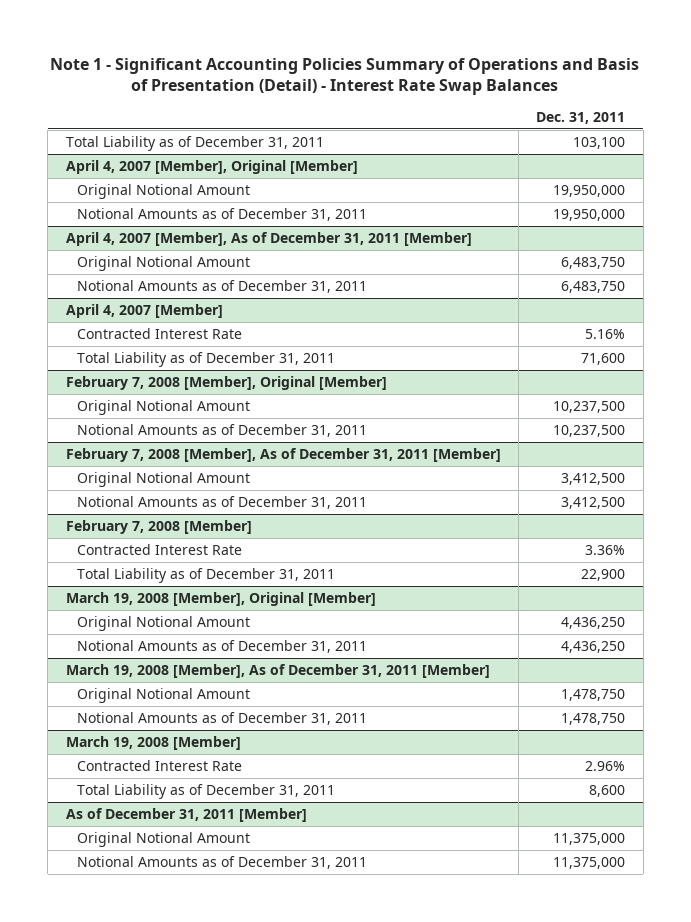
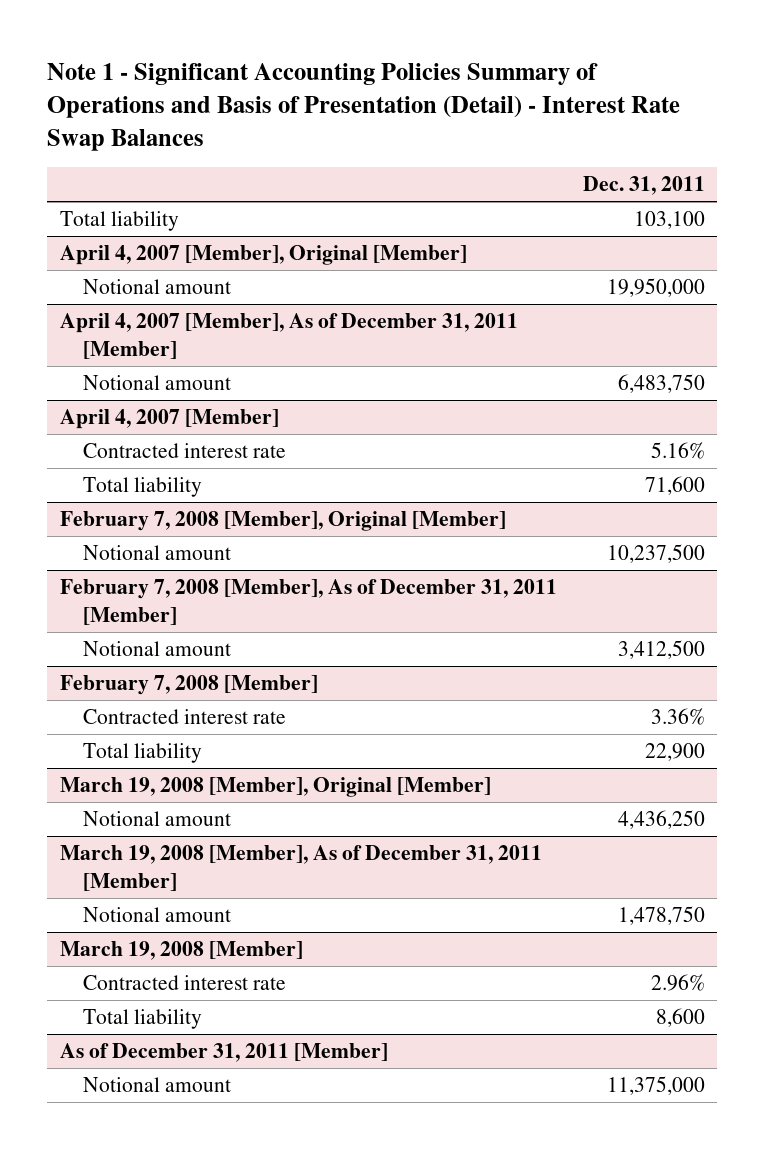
[65,135,324,151] Total Liability as of December 31, 2011 -> [59,211,179,232] Total liability
[77,207,368,221] Notional Amounts as of December 31, 2011 -> none
[77,183,251,199] Original Notional Amount -> [82,279,231,295] Notional amount
[77,279,368,293] Notional Amounts as of December 31, 2011 -> none
[77,255,251,271] Original Notional Amount -> [82,375,231,391] Notional amount
[77,327,243,339] Contracted Interest Rate -> [82,443,286,459] Contracted interest rate
[77,351,336,367] Total Liability as of December 31, 2011 -> [82,477,202,498] Total liability
[77,423,368,437] Notional Amounts as of December 31, 2011 -> none
[77,399,251,415] Original Notional Amount -> [82,545,231,561] Notional amount
[77,495,368,509] Notional Amounts as of December 31, 2011 -> none
[77,471,251,487] Original Notional Amount -> [82,641,231,657] Notional amount
[77,543,243,555] Contracted Interest Rate -> [82,709,286,725] Contracted interest rate
[77,567,336,583] Total Liability as of December 31, 2011 -> [82,743,202,764] Total liability
[77,639,368,653] Notional Amounts as of December 31, 2011 -> none
[77,615,251,631] Original Notional Amount -> [82,811,231,827] Notional amount
[77,711,368,725] Notional Amounts as of December 31, 2011 -> none
[77,687,251,703] Original Notional Amount -> [82,907,231,923] Notional amount
[77,759,243,771] Contracted Interest Rate -> [82,975,286,991] Contracted interest rate
[77,783,336,799] Total Liability as of December 31, 2011 -> [82,1009,202,1030] Total liability
[77,855,368,869] Notional Amounts as of December 31, 2011 -> none
[77,831,251,847] Original Notional Amount -> [82,1077,231,1093] Notional amount

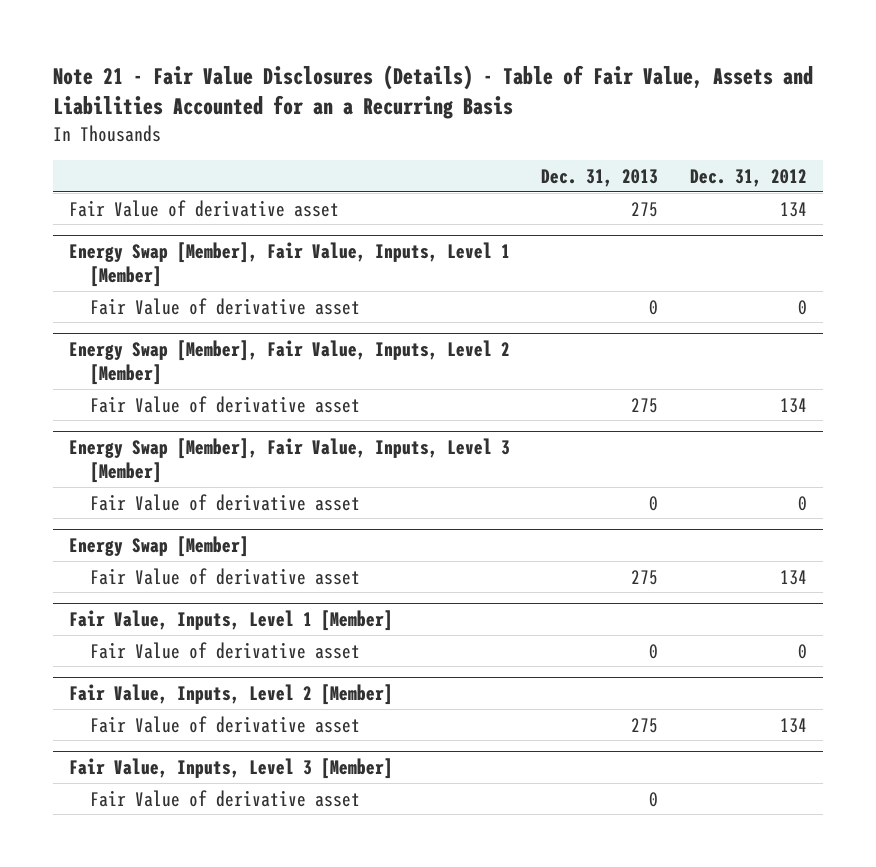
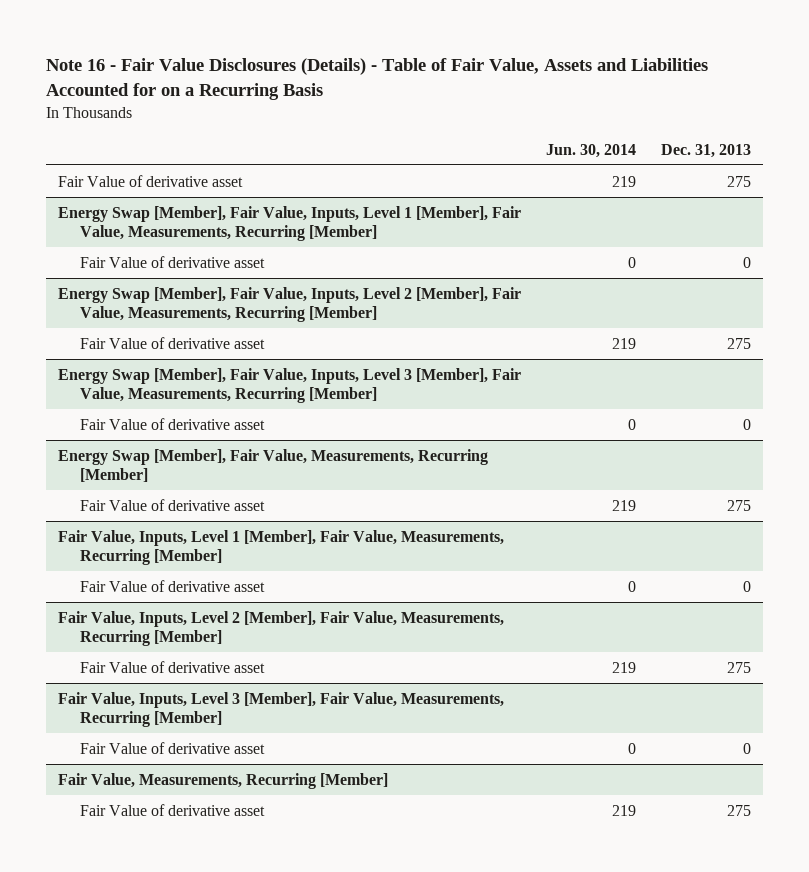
[53,64,814,120] Note 21 - Fair Value Disclosures (Details) - Table of Fair Value, Assets and Liabilities Accounted for an a Recurring Basis -> [45,57,708,100] Note 16 - Fair Value Disclosures (Details) - Table of Fair Value, Assets and Liabilities Accounted for on a Recurring Basis
[689,168,807,187] Dec. 31, 2012 -> none
none -> [545,143,636,158] Jun. 30, 2014
[69,242,511,287] Energy Swap [Member], Fair Value, Inputs, Level 1 [Member] -> [58,205,522,242] Energy Swap [Member], Fair Value, Inputs, Level 1 [Member], Fair Value, Measurements, Recurring [Member]
[69,340,511,385] Energy Swap [Member], Fair Value, Inputs, Level 2 [Member] -> [58,286,522,323] Energy Swap [Member], Fair Value, Inputs, Level 2 [Member], Fair Value, Measurements, Recurring [Member]
[69,438,511,483] Energy Swap [Member], Fair Value, Inputs, Level 3 [Member] -> [58,367,522,404] Energy Swap [Member], Fair Value, Inputs, Level 3 [Member], Fair Value, Measurements, Recurring [Member]
[69,536,250,558] Energy Swap [Member] -> none
none -> [58,448,489,483] Energy Swap [Member], Fair Value, Measurements, Recurring [Member]
[69,610,394,632] Fair Value, Inputs, Level 1 [Member] -> [58,529,505,566] Fair Value, Inputs, Level 1 [Member], Fair Value, Measurements, Recurring [Member]
[69,684,394,706] Fair Value, Inputs, Level 2 [Member] -> [58,610,505,647] Fair Value, Inputs, Level 2 [Member], Fair Value, Measurements, Recurring [Member]
[69,758,394,780] Fair Value, Inputs, Level 3 [Member] -> [58,691,505,728] Fair Value, Inputs, Level 3 [Member], Fair Value, Measurements, Recurring [Member]
none -> [58,772,389,789] Fair Value, Measurements, Recurring [Member]
none -> [79,803,265,816] Fair Value of derivative asset

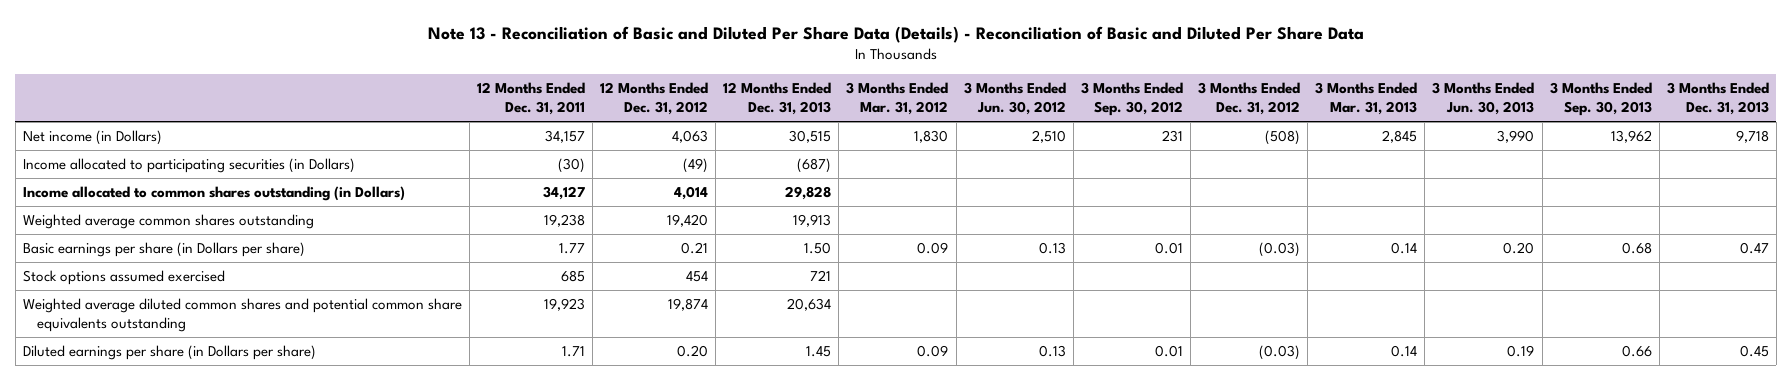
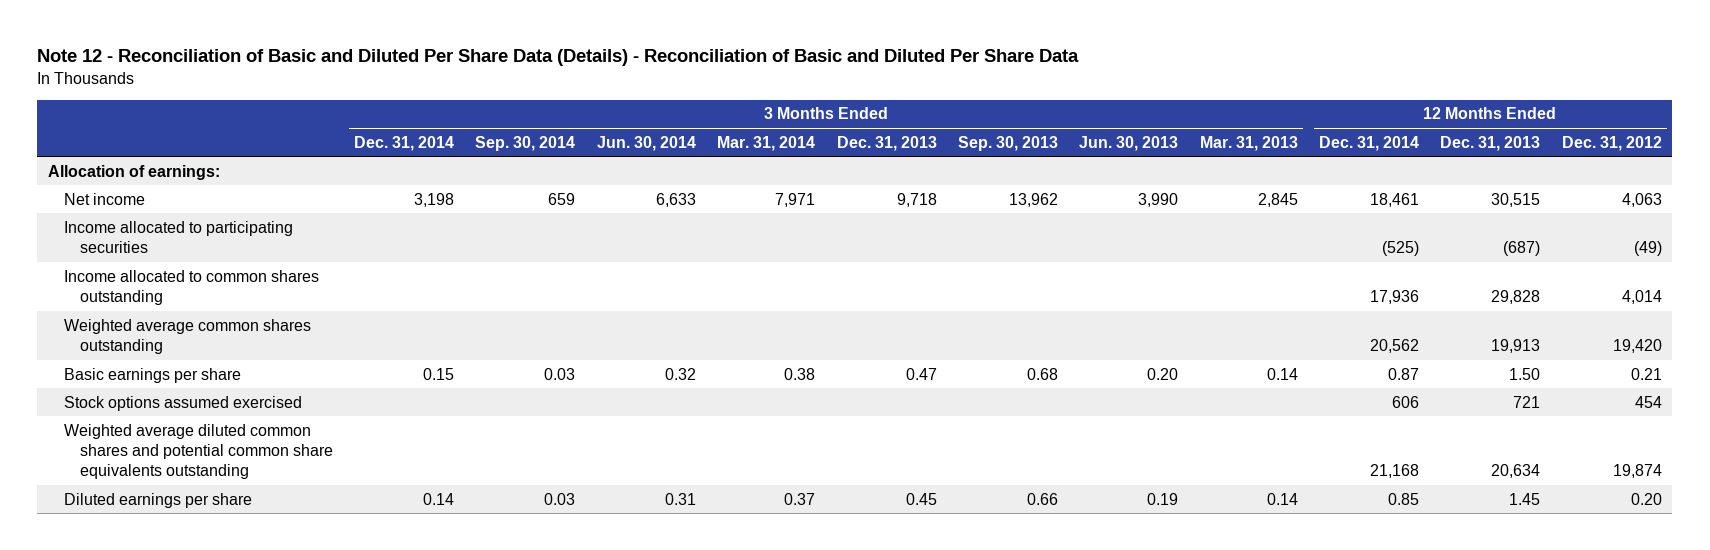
[427,25,1364,43] Note 13 - Reconciliation of Basic and Diluted Per Share Data (Details) - Reconciliation of Basic and Diluted Per Share Data -> [37,49,1080,67] Note 12 - Reconciliation of Basic and Diluted Per Share Data (Details) - Reconciliation of Basic and Diluted Per Share Data
[476,81,585,116] 12 Months Ended Dec. 31, 2011 -> none
[846,81,949,116] 3 Months Ended Mar. 31, 2012 -> none
[963,81,1066,116] 3 Months Ended Jun. 30, 2012 -> none
[1080,81,1183,117] 3 Months Ended Sep. 30, 2012 -> none
[1198,81,1301,116] 3 Months Ended Dec. 31, 2012 -> none
none -> [354,135,455,151] Dec. 31, 2014
none -> [475,135,576,151] Sep. 30, 2014
none -> [596,135,696,151] Jun. 30, 2014
none -> [717,135,816,151] Mar. 31, 2014
none -> [1318,135,1419,151] Dec. 31, 2014
none -> [48,164,221,180] Allocation of earnings:
[22,129,162,145] Net income (in Dollars) -> [63,192,145,205] Net income
[22,157,355,173] Income allocated to participating securities (in Dollars) -> [63,220,293,253] Income allocated to participating securities
[22,185,405,201] Income allocated to common shares outstanding (in Dollars) -> [63,269,319,305] Income allocated to common shares outstanding
[22,241,305,257] Basic earnings per share (in Dollars per share) -> [63,367,241,383] Basic earnings per share
[22,344,316,360] Diluted earnings per share (in Dollars per share) -> [63,492,252,508] Diluted earnings per share

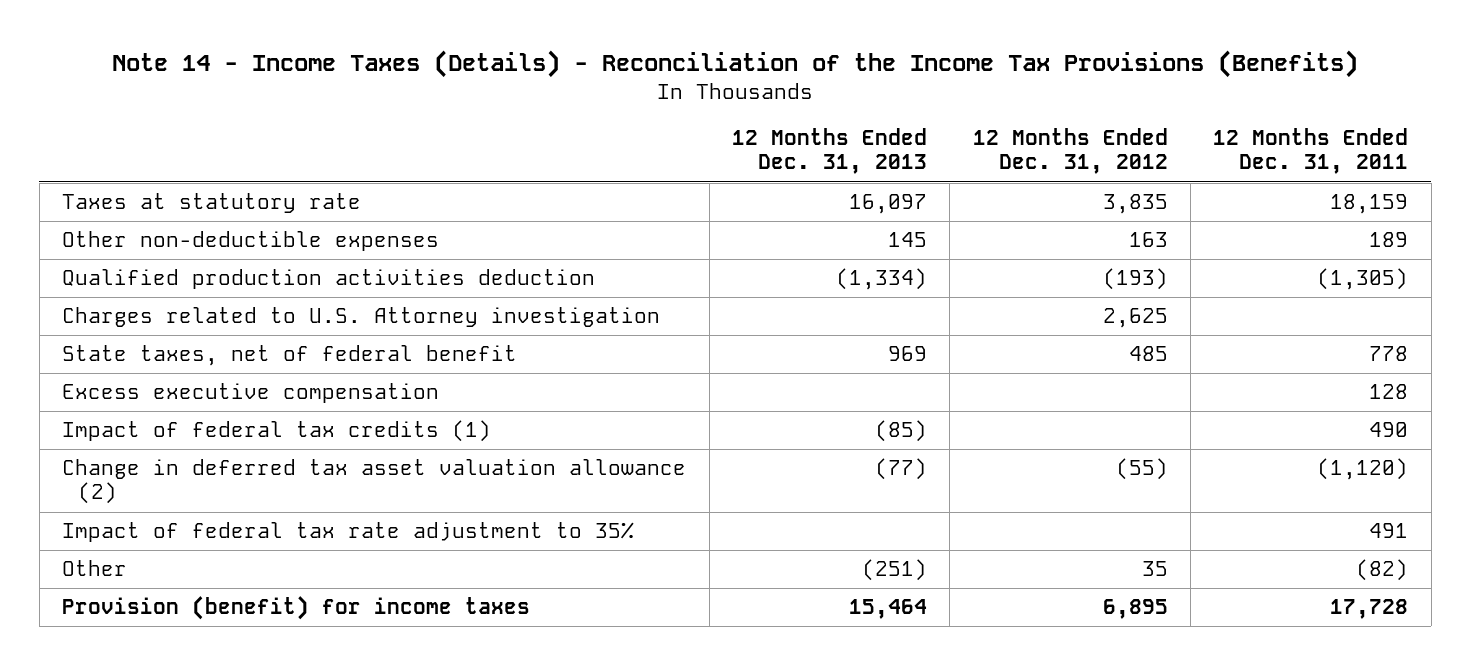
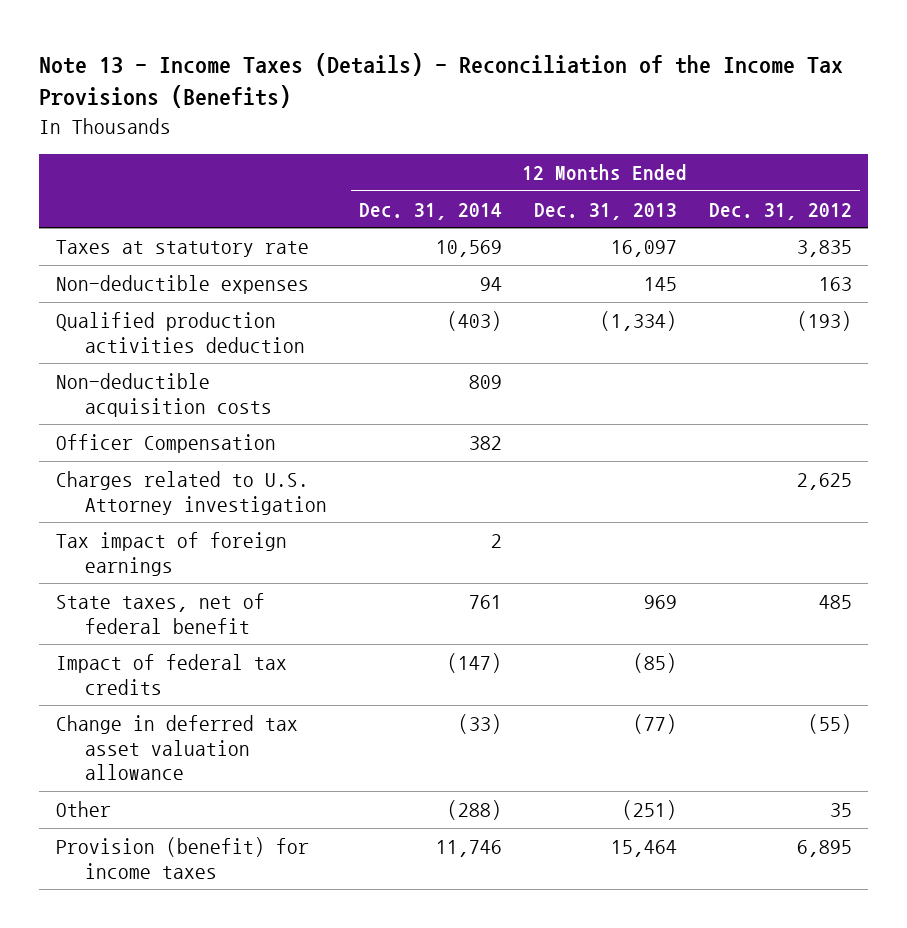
[112,50,1359,79] Note 14 - Income Taxes (Details) - Reconciliation of the Income Tax Provisions (Benefits) -> [39,52,844,109] Note 13 - Income Taxes (Details) - Reconciliation of the Income Tax Provisions (Benefits)
[1213,128,1409,175] 12 Months Ended Dec. 31, 2011 -> none
none -> [358,202,502,220] Dec. 31, 2014
[62,231,440,252] Other non-deductible expenses -> [55,275,309,295] Non-deductible expenses
none -> [55,373,272,417] Non-deductible acquisition costs
none -> [55,434,276,454] Officer Compensation
none -> [55,532,287,576] Tax impact of foreign earnings
[62,383,440,404] Excess executive compensation -> none
[62,522,635,543] Impact of federal tax rate adjustment to 35% -> none
[62,420,492,443] Impact of federal tax credits (1) -> [55,654,287,695] Impact of federal tax credits
[62,459,687,505] Change in deferred tax asset valuation allowance (2) -> [55,715,298,781] Change in deferred tax asset valuation allowance

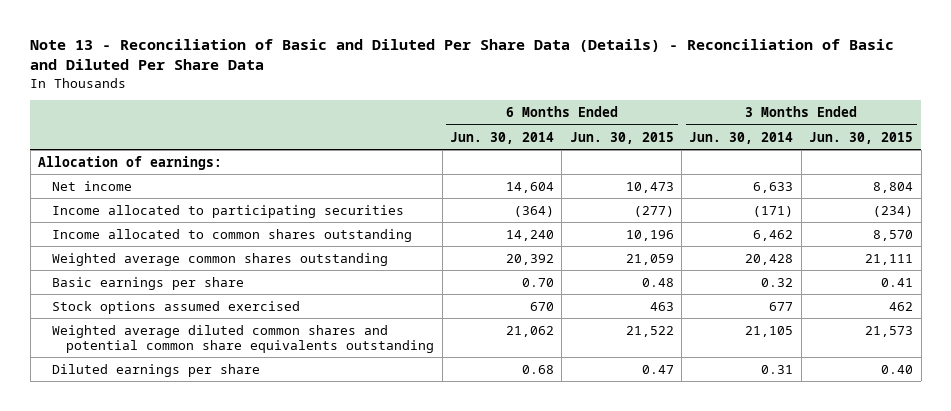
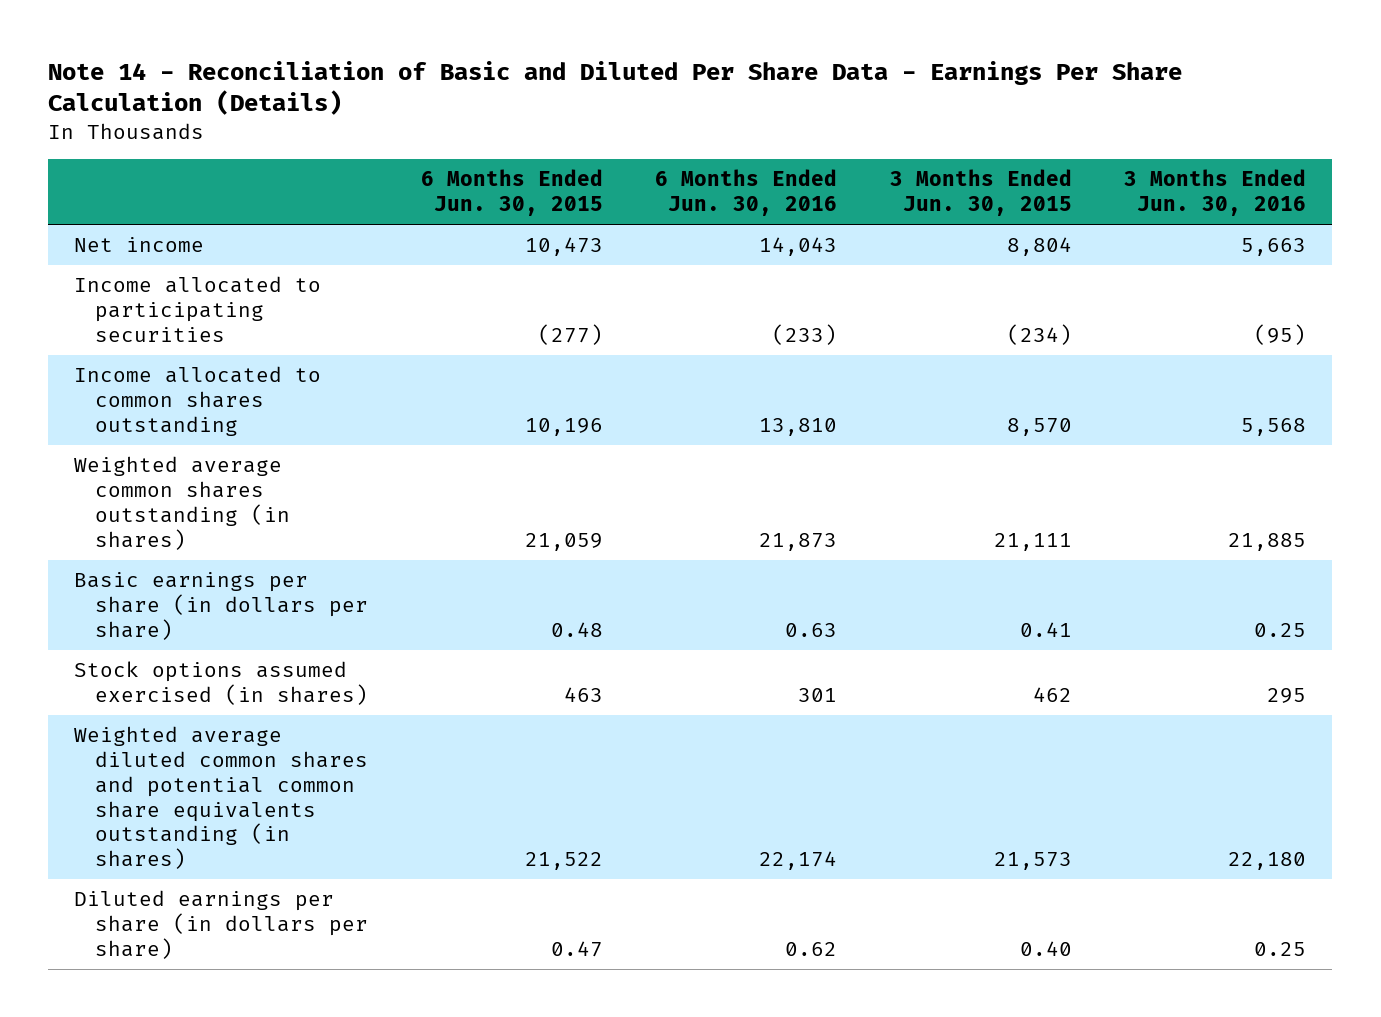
[30,39,895,71] Note 13 - Reconciliation of Basic and Diluted Per Share Data (Details) - Reconciliation of Basic and Diluted Per Share Data -> [48,60,1183,116] Note 14 - Reconciliation of Basic and Diluted Per Share Data - Earnings Per Share Calculation (Details)
[449,131,554,144] Jun. 30, 2014 -> none
[689,131,794,144] Jun. 30, 2014 -> none
none -> [655,169,838,217] 6 Months Ended Jun. 30, 2016
none -> [1124,169,1307,217] 3 Months Ended Jun. 30, 2016
[38,155,223,170] Allocation of earnings: -> none
[52,252,389,266] Weighted average common shares outstanding -> [74,456,291,550] Weighted average common shares outstanding (in shares)
[52,276,245,290] Basic earnings per share -> [74,572,369,640] Basic earnings per share (in dollars per share)
[52,300,301,314] Stock options assumed exercised -> [74,661,369,706] Stock options assumed exercised (in shares)
[52,324,435,353] Weighted average diluted common shares and potential common share equivalents outstanding -> [74,726,369,870] Weighted average diluted common shares and potential common share equivalents outstanding (in shares)
[52,363,261,377] Diluted earnings per share -> [74,890,369,959] Diluted earnings per share (in dollars per share)

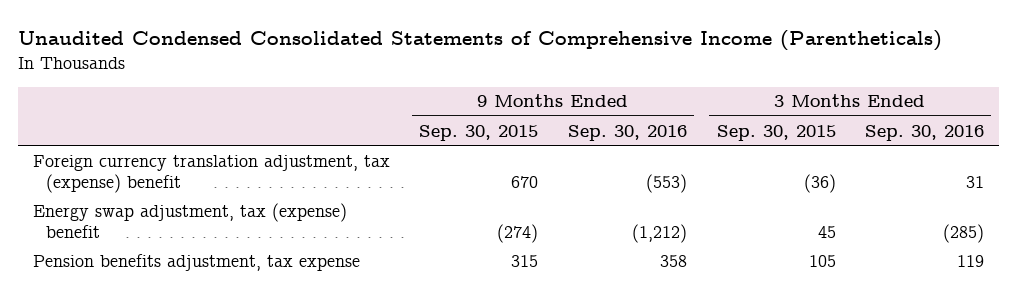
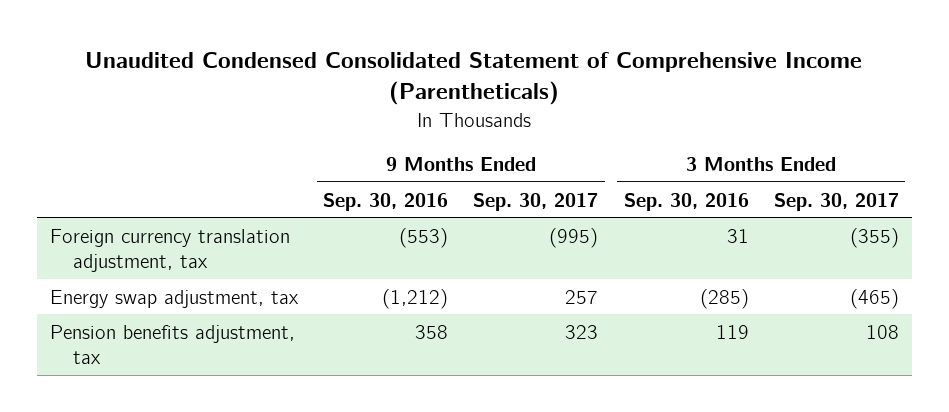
[18,30,943,52] Unaudited Condensed Consolidated Statements of Comprehensive Income (Parentheticals) -> [85,52,863,106] Unaudited Condensed Consolidated Statement of Comprehensive Income (Parentheticals)
[419,124,539,141] Sep. 30, 2015 -> none
[716,124,836,141] Sep. 30, 2015 -> none
none -> [473,192,599,211] Sep. 30, 2017
none -> [774,192,900,211] Sep. 30, 2017
[32,154,390,193] Foreign currency translation adjustment, tax (expense) benefit -> [49,228,290,273] Foreign currency translation adjustment, tax
[32,202,347,238] Energy swap adjustment, tax (expense) benefit -> [49,289,299,308] Energy swap adjustment, tax
[32,253,360,271] Pension benefits adjustment, tax expense -> [49,324,295,365] Pension benefits adjustment, tax

